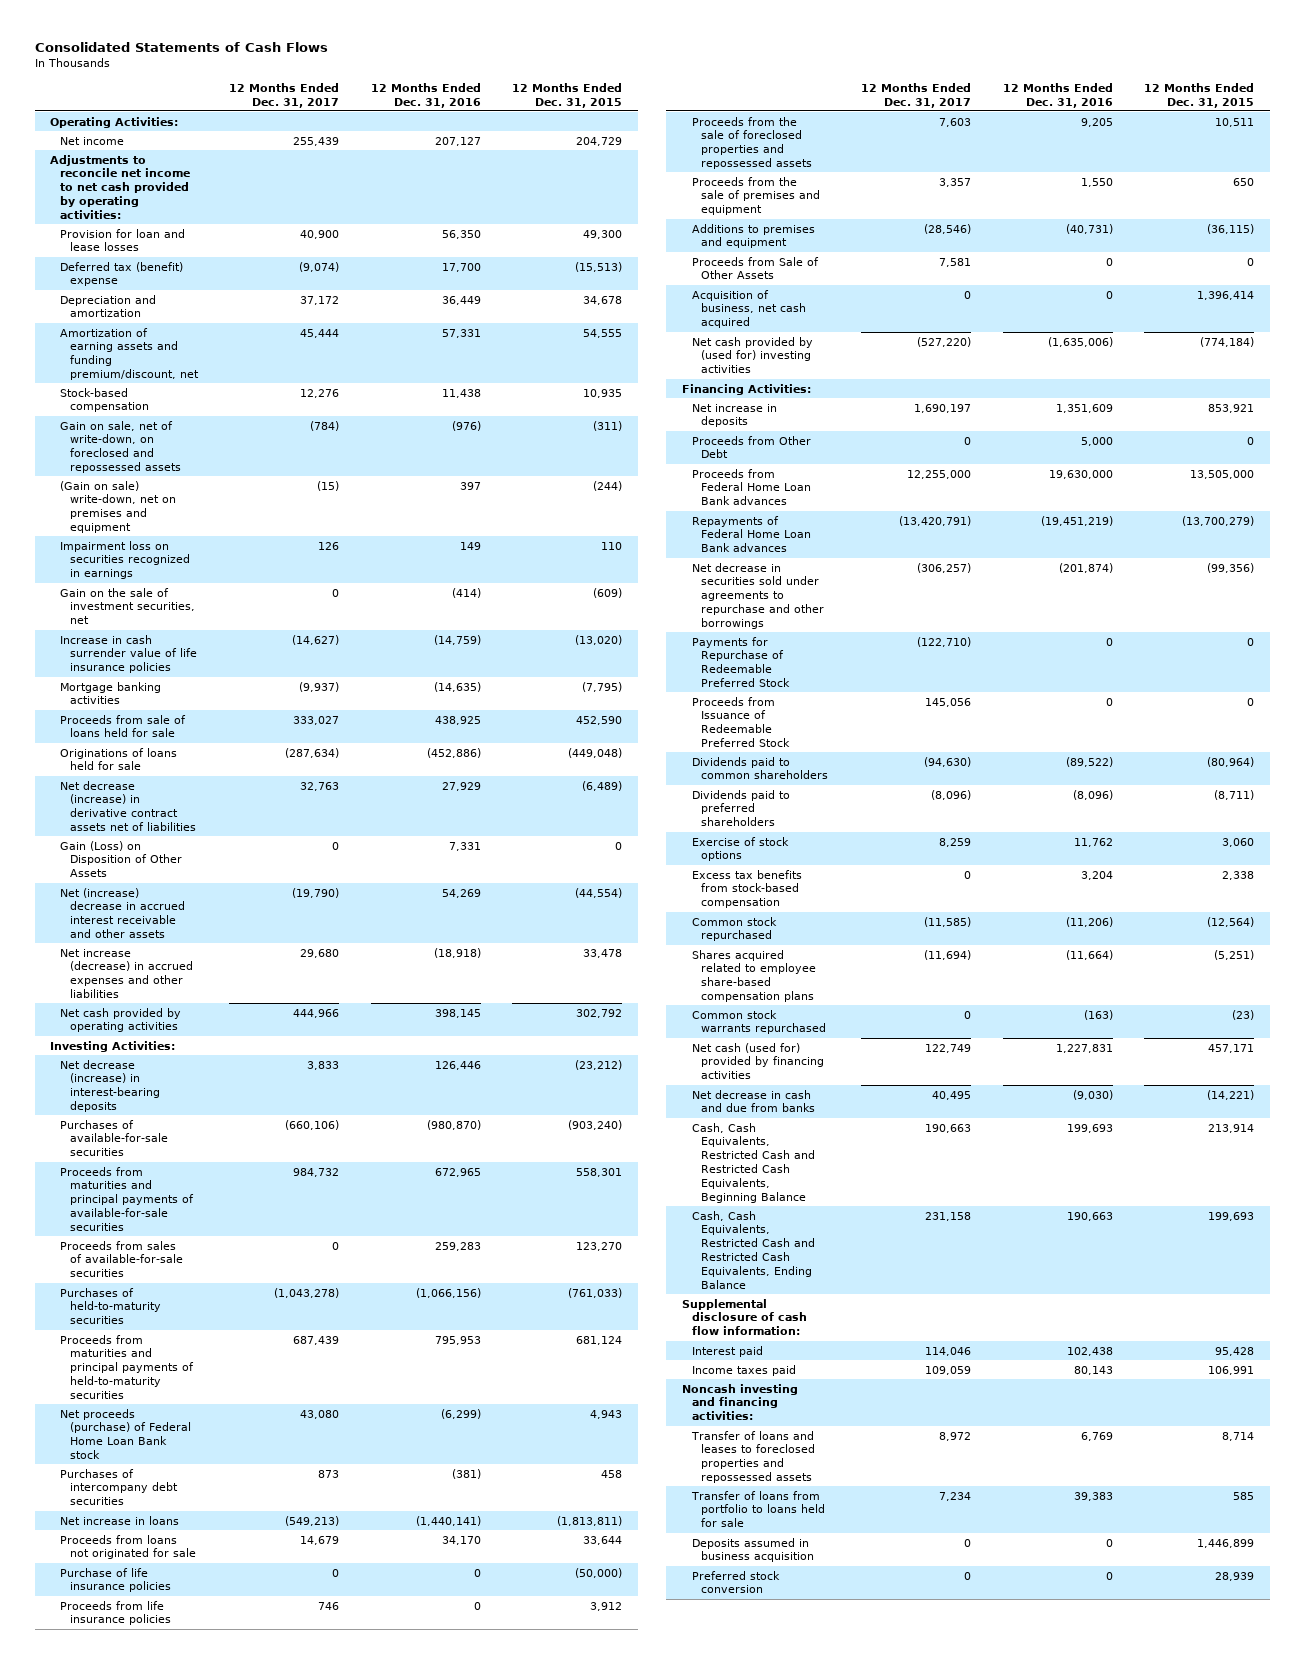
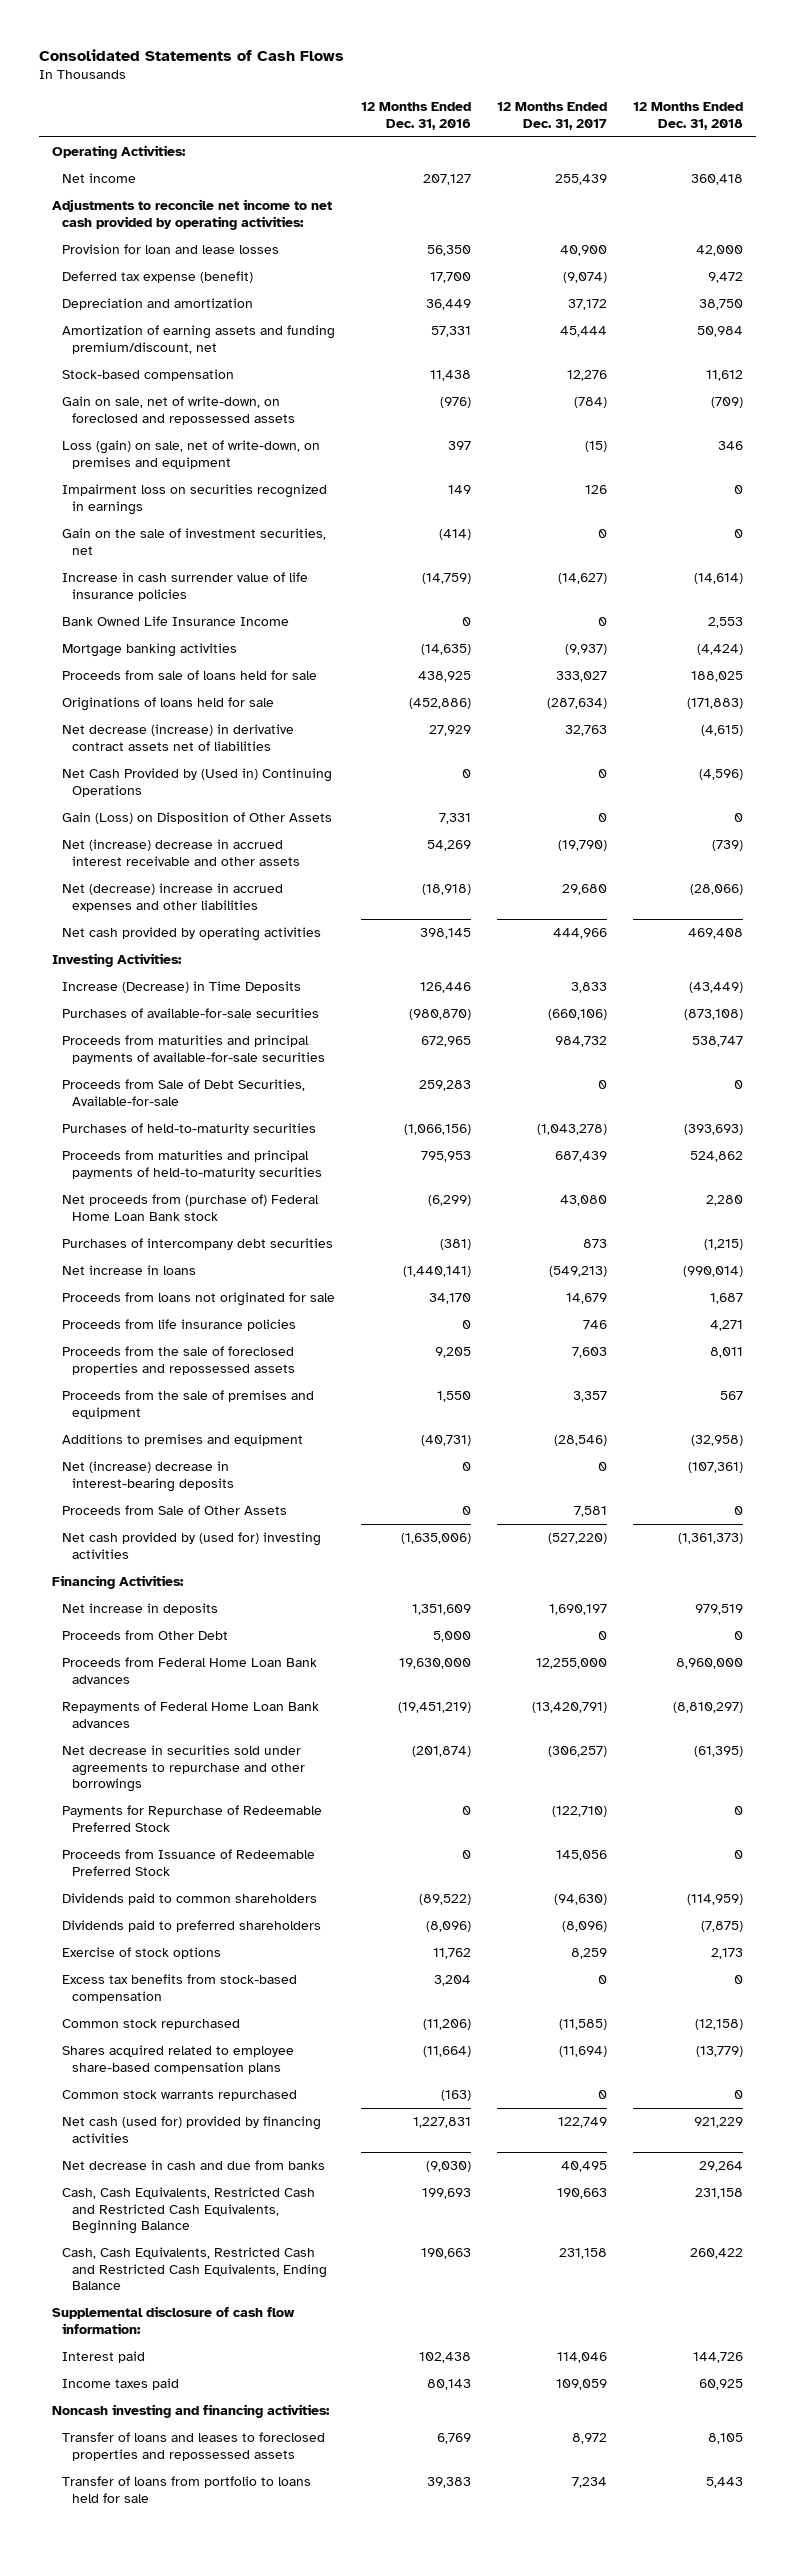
[512,82,623,108] 12 Months Ended Dec. 31, 2015 -> none
none -> [633,102,744,130] 12 Months Ended Dec. 31, 2018
[59,261,183,287] Deferred tax (benefit) expense -> [62,271,254,284] Deferred tax expense (benefit)
[59,480,176,534] (Gain on sale) write-down, net on premises and equipment -> [62,440,321,469] Loss (gain) on sale, net of write-down, on premises and equipment
none -> [62,616,290,627] Bank Owned Life Insurance Income
none -> [62,768,333,797] Net Cash Provided by (Used in) Continuing Operations
[59,948,193,999] Net increase (decrease) in accrued expenses and other liabilities -> [62,883,284,912] Net (decrease) increase in accrued expenses and other liabilities
[59,1059,160,1113] Net decrease (increase) in interest-bearing deposits -> [62,981,302,994] Increase (Decrease) in Time Deposits
[59,1240,183,1278] Proceeds from sales of available-for-sale securities -> [62,1079,306,1106] Proceeds from Sale of Debt Securities, Available-for-sale
[59,1408,191,1460] Net proceeds (purchase) of Federal Home Loan Bank stock -> [62,1194,320,1221] Net proceeds from (purchase of) Federal Home Loan Bank stock
[59,1567,171,1593] Purchase of life insurance policies -> none
none -> [62,1461,235,1492] Net (increase) decrease in interest-bearing deposits
[691,289,807,329] Acquisition of business, net cash acquired -> none
[691,1537,815,1563] Deposits assumed in business acquisition -> none
[691,1570,780,1594] Preferred stock conversion -> none

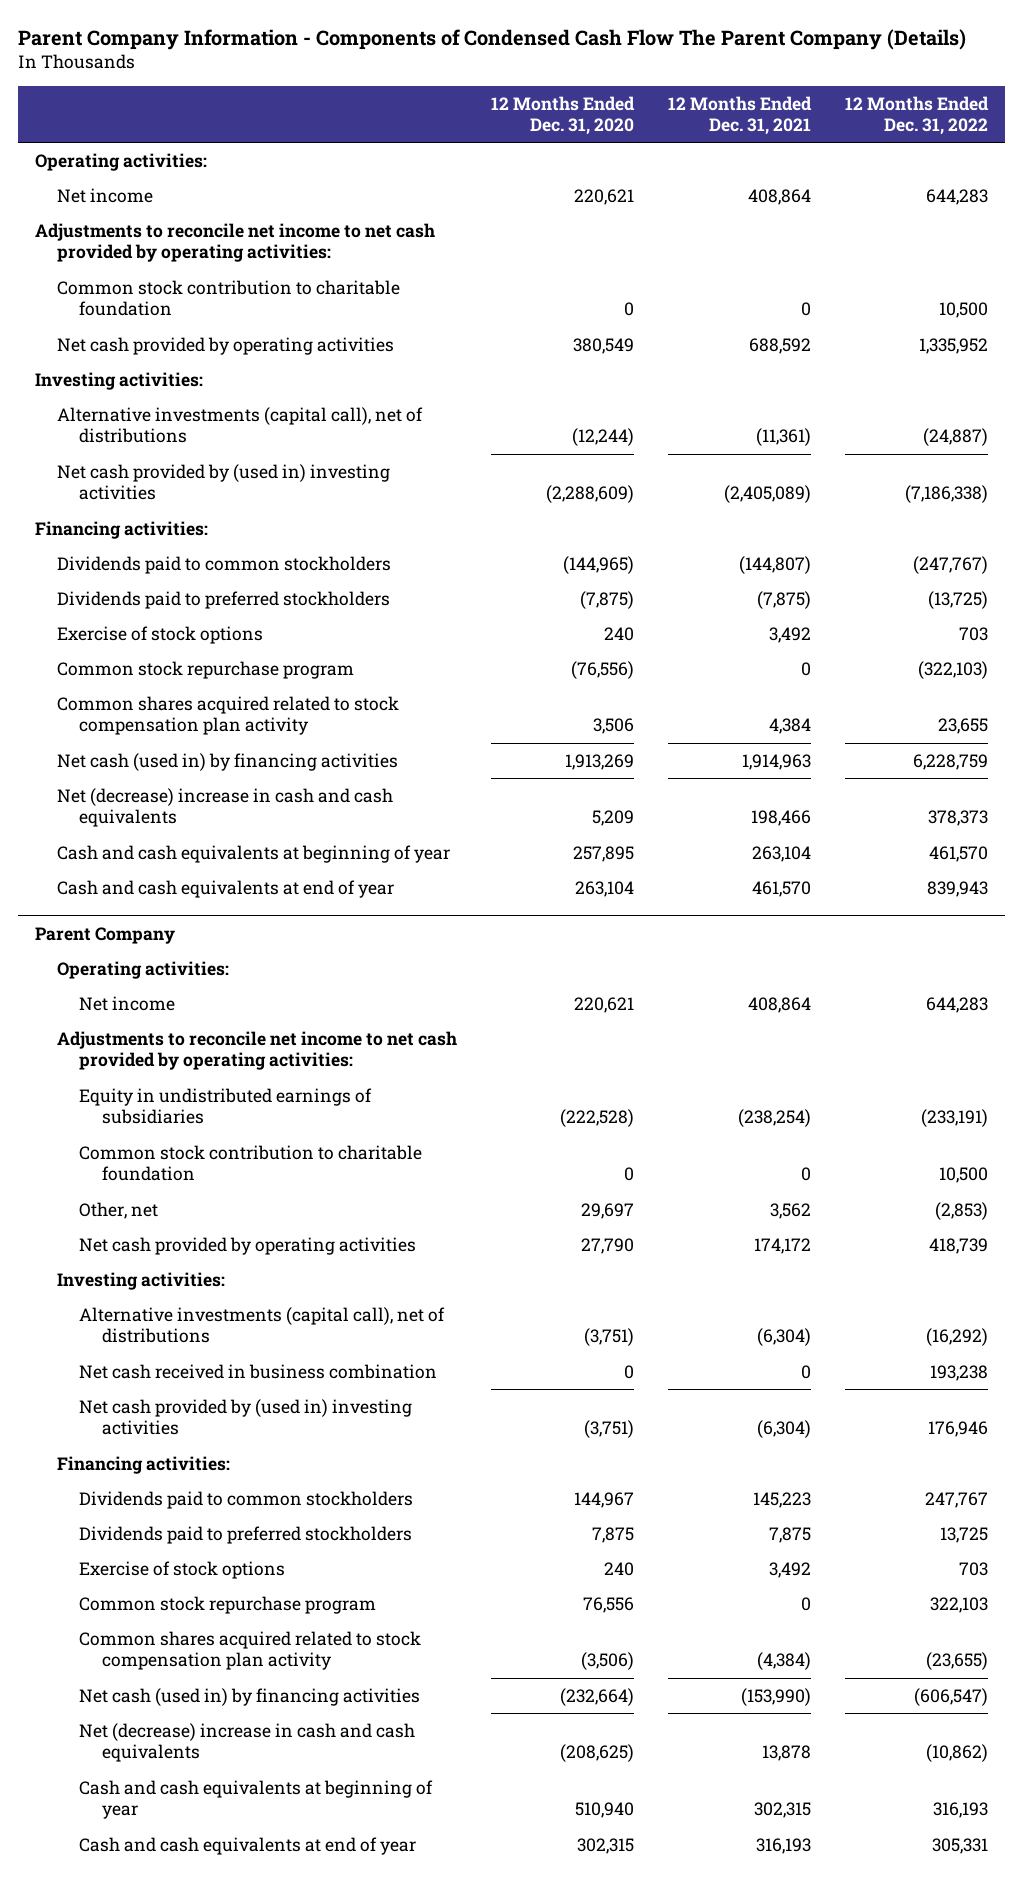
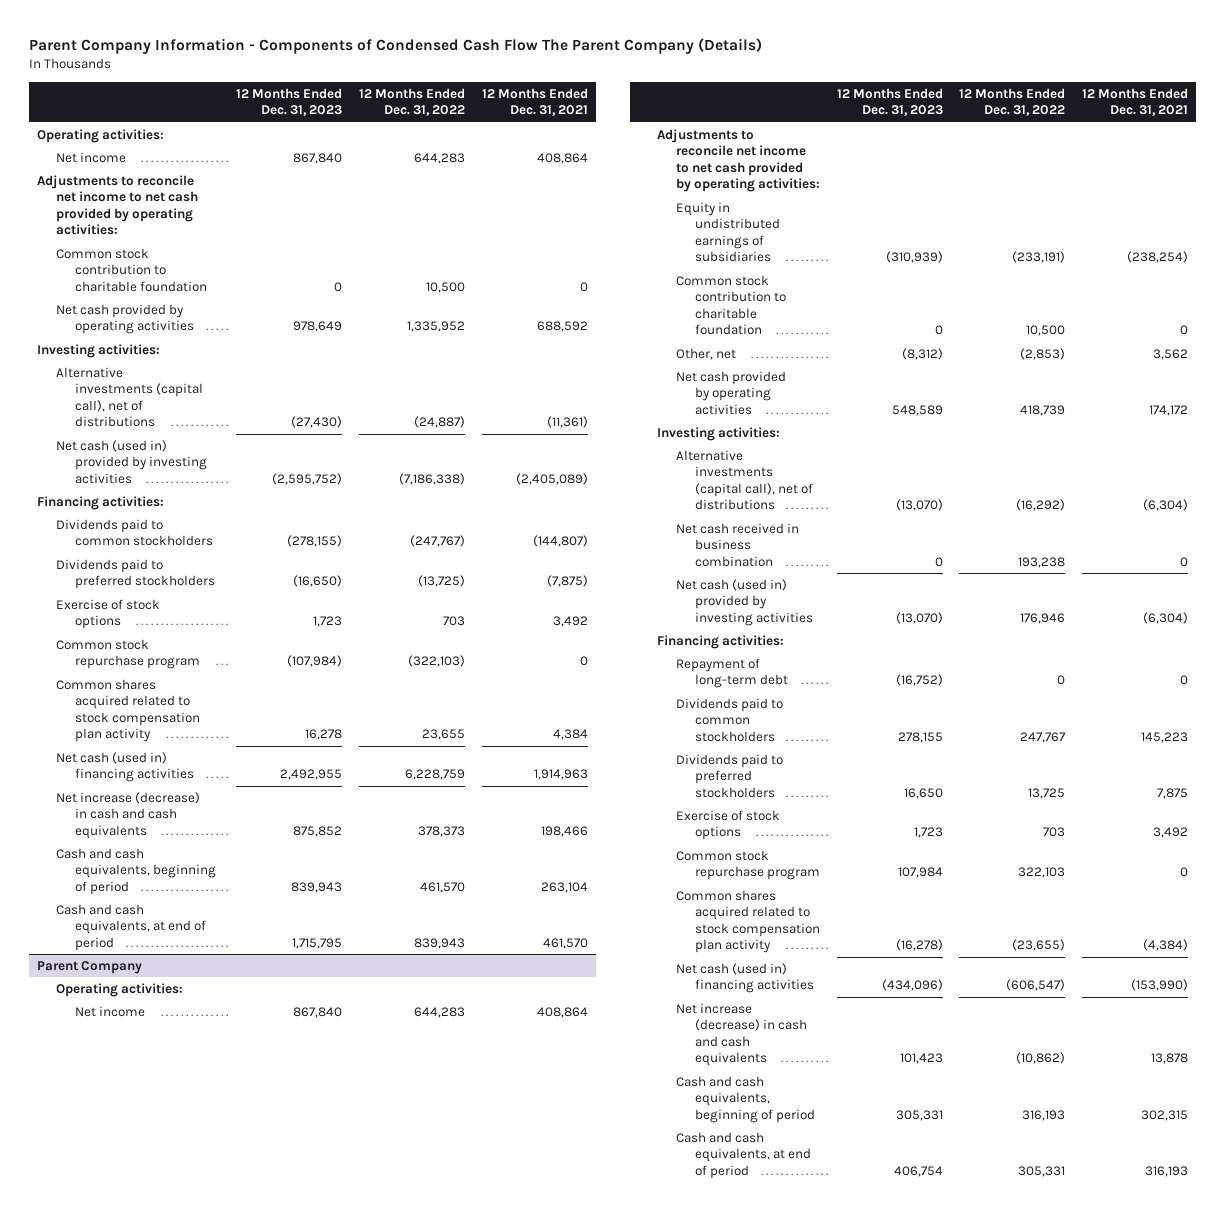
[491,95,636,136] 12 Months Ended Dec. 31, 2020 -> none
none -> [236,87,343,117] 12 Months Ended Dec. 31, 2023
[57,463,391,501] Net cash provided by (used in) investing activities -> [56,439,208,484] Net cash (used in) provided by investing activities
[57,752,399,771] Net cash (used in) by financing activities -> [56,751,195,783] Net cash (used in) financing activities
[57,787,394,828] Net (decrease) increase in cash and cash equivalents -> [56,791,201,839] Net increase (decrease) in cash and cash equivalents
[57,844,451,863] Cash and cash equivalents at beginning of year -> [56,847,217,895] Cash and cash equivalents, beginning of period
[57,879,395,898] Cash and cash equivalents at end of year -> [56,903,207,951] Cash and cash equivalents, at end of period
[79,1398,413,1436] Net cash provided by (used in) investing activities -> [675,578,813,626] Net cash (used in) provided by investing activities
none -> [675,657,788,689] Repayment of long-term debt
[79,1687,421,1706] Net cash (used in) by financing activities -> [675,962,814,994] Net cash (used in) financing activities
[79,1722,416,1763] Net (decrease) increase in cash and cash equivalents -> [675,1002,807,1067] Net increase (decrease) in cash and cash equivalents
[79,1779,434,1820] Cash and cash equivalents at beginning of year -> [675,1075,815,1123] Cash and cash equivalents, beginning of period
[79,1836,417,1855] Cash and cash equivalents at end of year -> [675,1131,811,1179] Cash and cash equivalents, at end of period

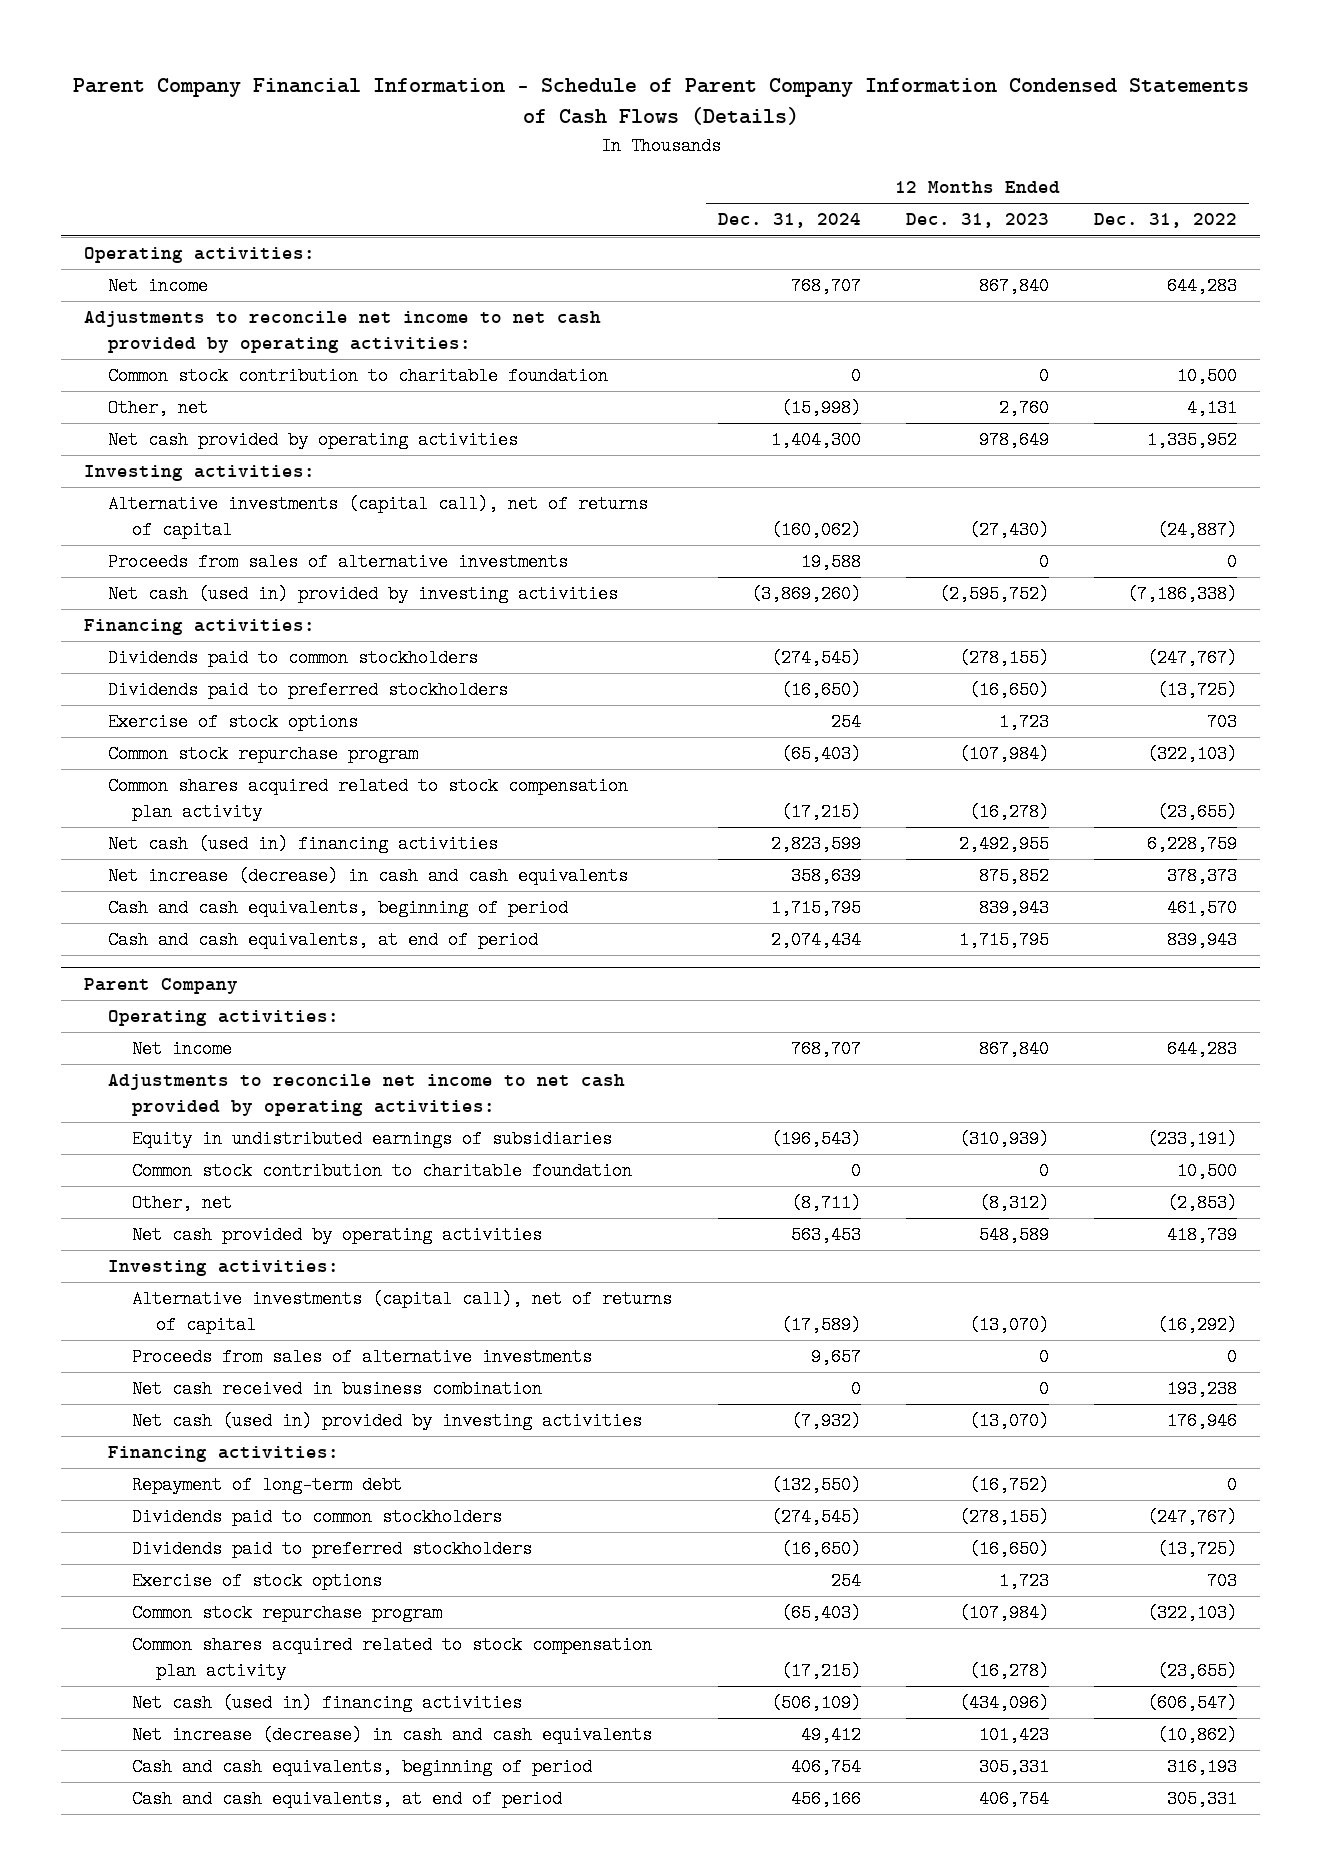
[29,38,763,55] Parent Company Information - Components of Condensed Cash Flow The Parent Company (Details) -> [72,78,1249,126] Parent Company Financial Information - Schedule of Parent Company Information Condensed Statements of Cash Flows (Details)
[481,87,588,117] 12 Months Ended Dec. 31, 2021 -> none
none -> [717,213,861,229] Dec. 31, 2024
none -> [108,399,209,418] Other, net
[56,366,204,428] Alternative investments (capital call), net of distributions -> [108,495,649,539] Alternative investments (capital call), net of returns of capital
none -> [108,553,569,572] Proceeds from sales of alternative investments
[305,729,343,741] 16,278 -> [969,802,1050,821] (16,278)
[421,729,465,741] 23,655 -> [1157,802,1238,821] (23,655)
[675,449,813,511] Alternative investments (capital call), net of distributions -> [132,1290,673,1334] Alternative investments (capital call), net of returns of capital
none -> [132,1348,593,1367] Proceeds from sales of alternative investments
[897,731,943,743] 278,155 -> [959,1508,1050,1527] (278,155)
[1020,731,1067,743] 247,767 -> [1147,1508,1238,1527] (247,767)
[903,787,943,799] 16,650 -> [969,1540,1050,1559] (16,650)
[1028,787,1066,799] 13,725 -> [1157,1540,1238,1559] (13,725)
[897,867,943,879] 107,984 -> [959,1604,1050,1623] (107,984)
[1018,867,1066,879] 322,103 -> [1147,1604,1238,1623] (322,103)

